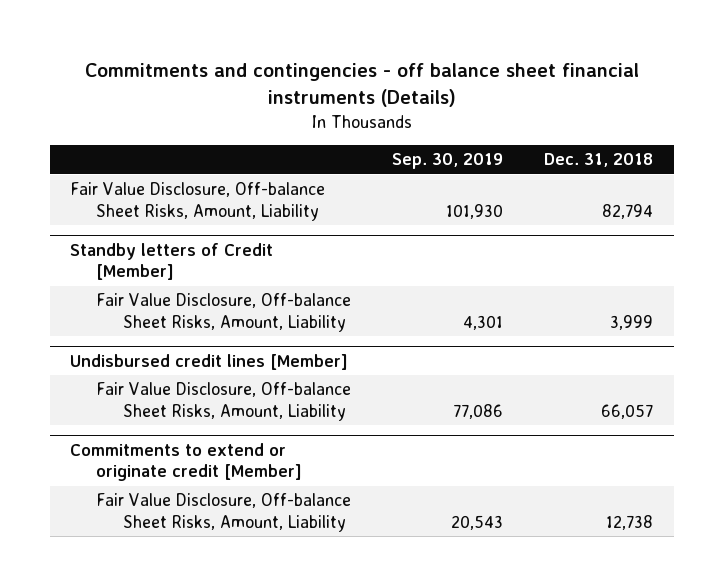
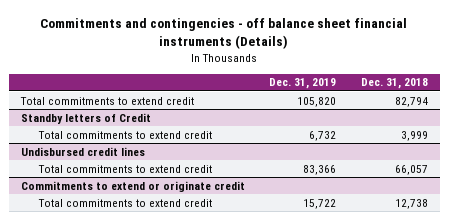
[392,153,504,170] Sep. 30, 2019 -> none
none -> [269,78,337,90] Dec. 31, 2019
[70,182,326,221] Fair Value Disclosure, Off-balance Sheet Risks, Amount, Liability -> [20,96,195,105] Total commitments to extend credit
[70,243,274,281] Standby letters of Credit [Member] -> [21,112,152,124] Standby letters of Credit
[96,293,352,332] Fair Value Disclosure, Off-balance Sheet Risks, Amount, Liability -> [38,130,213,139] Total commitments to extend credit
[70,354,349,371] Undisbursed credit lines [Member] -> [21,146,146,156] Undisbursed credit lines
[96,382,352,421] Fair Value Disclosure, Off-balance Sheet Risks, Amount, Liability -> [38,164,213,173] Total commitments to extend credit
[70,443,303,482] Commitments to extend or originate credit [Member] -> [21,180,246,192] Commitments to extend or originate credit
[96,493,352,532] Fair Value Disclosure, Off-balance Sheet Risks, Amount, Liability -> [38,198,213,207] Total commitments to extend credit

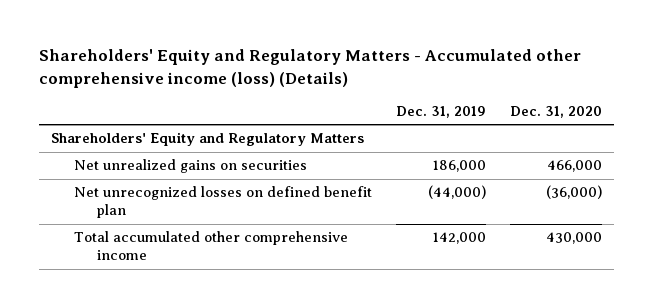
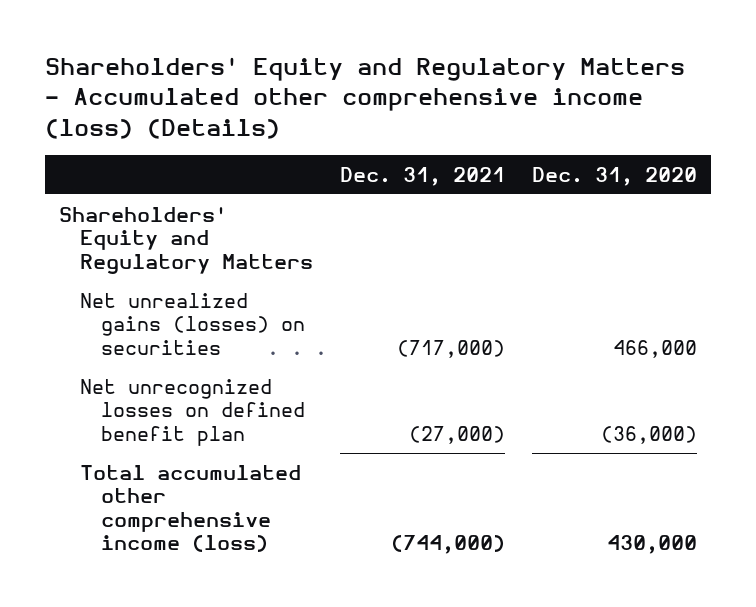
[396,106,487,119] Dec. 31, 2019 -> none
none -> [340,166,506,186] Dec. 31, 2021
[74,159,308,174] Net unrealized gains on securities -> [80,292,306,355] Net unrealized gains (losses) on securities
[74,231,349,261] Total accumulated other comprehensive income -> [80,464,302,553] Total accumulated other comprehensive income (loss)

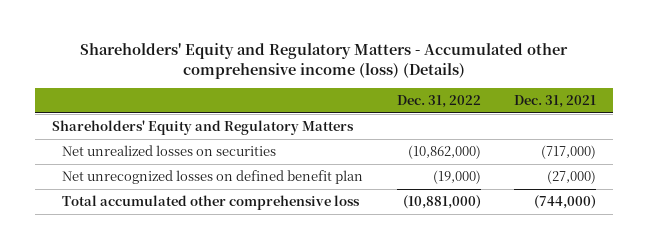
[532,166,698,186] Dec. 31, 2020 -> none
none -> [396,94,481,108] Dec. 31, 2022
[80,292,306,355] Net unrealized gains (losses) on securities -> [62,145,277,157] Net unrealized losses on securities
[80,464,302,553] Total accumulated other comprehensive income (loss) -> [62,195,361,211] Total accumulated other comprehensive loss

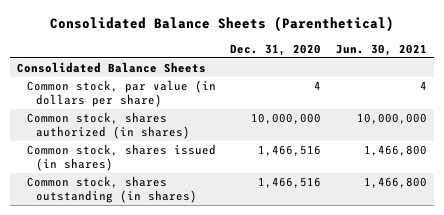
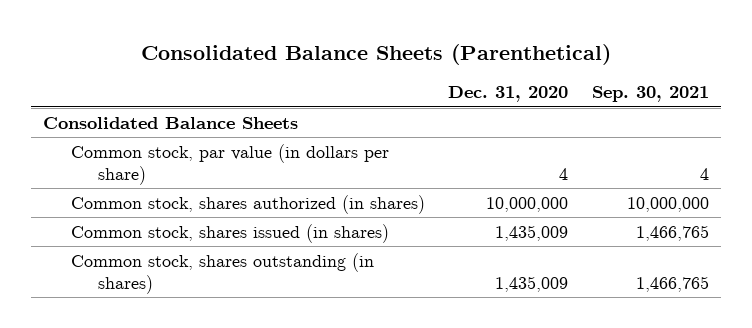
[335,43,427,56] Jun. 30, 2021 -> none
none -> [592,86,710,103] Sep. 30, 2021
[258,145,322,157] 1,466,516 -> [495,224,569,241] 1,435,009
[258,177,322,189] 1,466,516 -> [495,275,569,292] 1,435,009

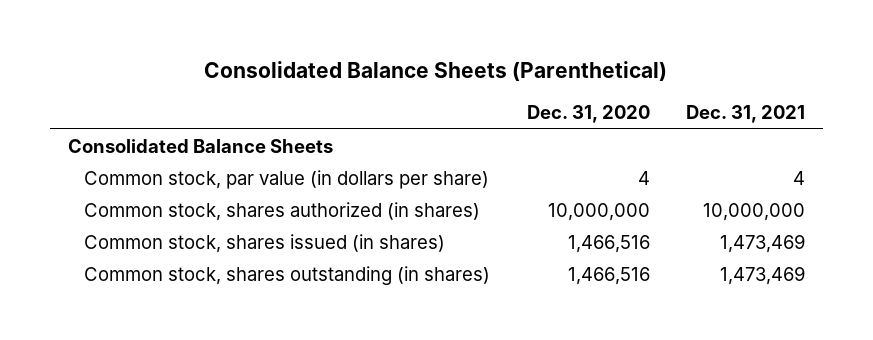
[592,86,710,103] Sep. 30, 2021 -> none
none -> [685,105,805,124] Dec. 31, 2021
[495,224,569,241] 1,435,009 -> [567,234,650,253] 1,466,516
[495,275,569,292] 1,435,009 -> [567,266,650,285] 1,466,516

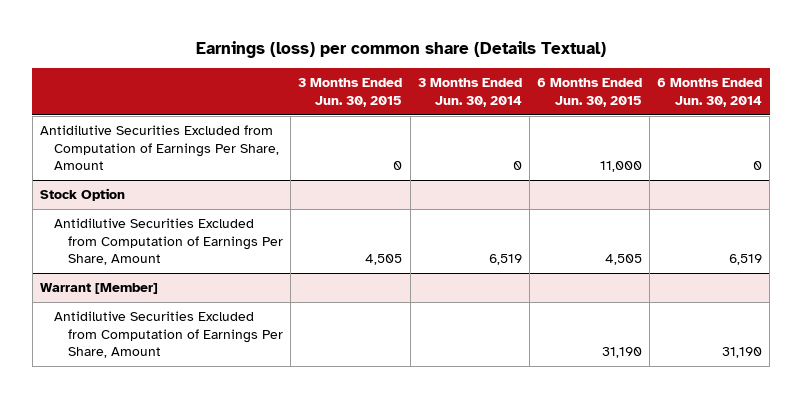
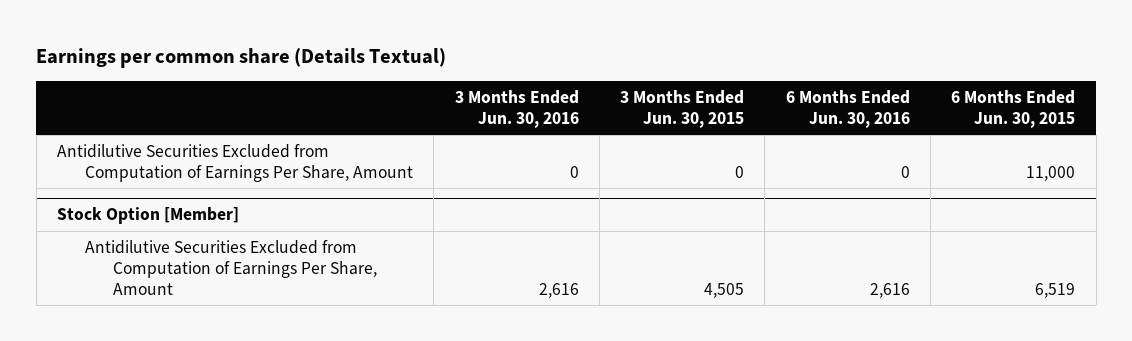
[196,41,607,59] Earnings (loss) per common share (Details Textual) -> [36,48,447,69] Earnings per common share (Details Textual)
[417,78,522,107] 3 Months Ended Jun. 30, 2014 -> none
[657,78,763,107] 6 Months Ended Jun. 30, 2014 -> none
none -> [454,90,579,129] 3 Months Ended Jun. 30, 2016
none -> [785,90,910,129] 6 Months Ended Jun. 30, 2016
[39,283,158,295] Warrant [Member] -> none
[53,311,284,359] Antidilutive Securities Excluded from Computation of Earnings Per Share, Amount -> none
[39,188,125,202] Stock Option -> [56,207,239,225] Stock Option [Member]
[604,254,642,266] 4,505 -> [1035,283,1076,299] 6,519

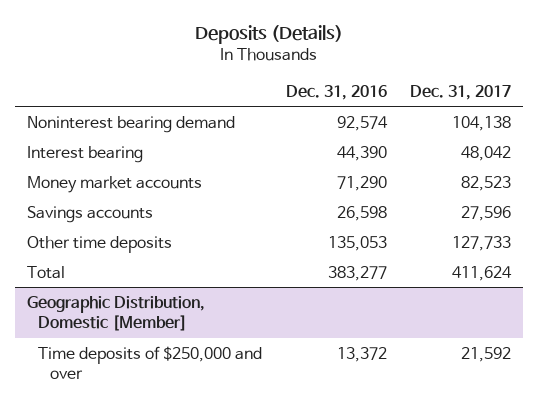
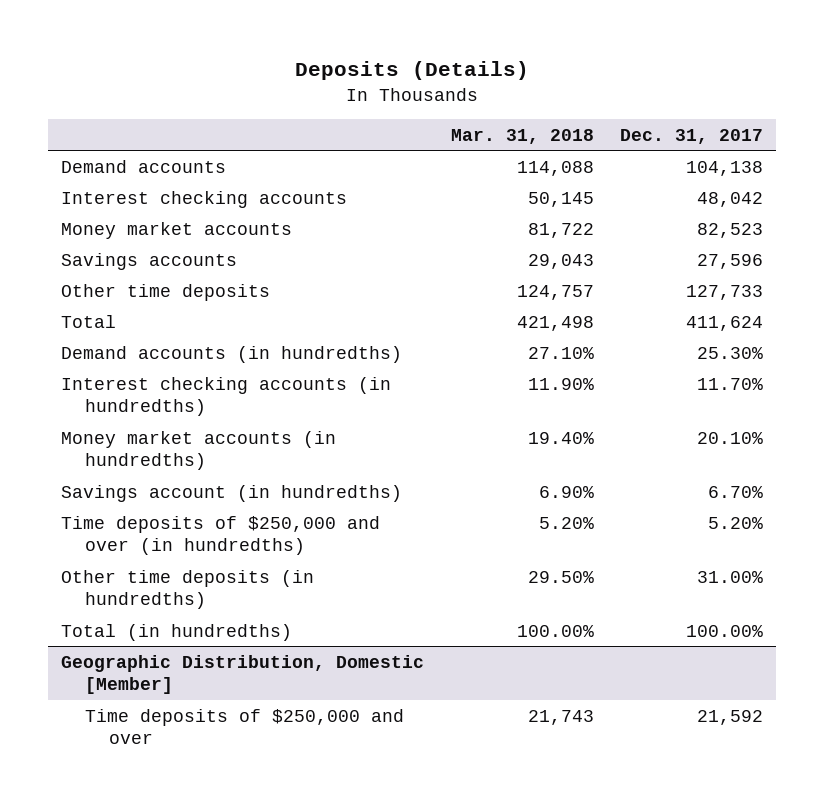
[285,84,387,100] Dec. 31, 2016 -> none
none -> [450,128,594,144] Mar. 31, 2018
[27,115,236,133] Noninterest bearing demand -> [61,159,227,173] Demand accounts
[27,145,144,163] Interest bearing -> [61,190,348,208] Interest checking accounts
none -> [61,345,403,363] Demand accounts (in hundredths)
none -> [61,376,392,417] Interest checking accounts (in hundredths)
none -> [61,430,337,471] Money market accounts (in hundredths)
none -> [61,484,403,502] Savings account (in hundredths)
none -> [61,515,381,556] Time deposits of $250,000 and over (in hundredths)
none -> [61,569,315,610] Other time deposits (in hundredths)
none -> [61,623,293,641] Total (in hundredths)

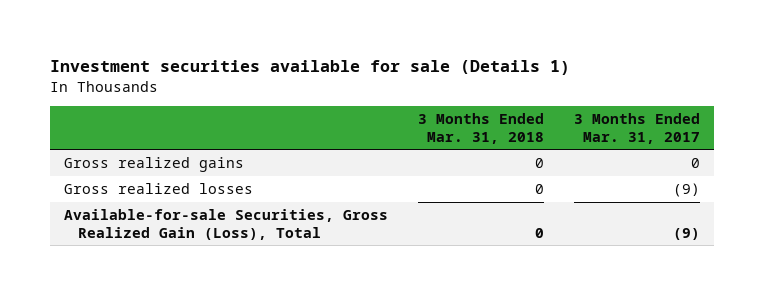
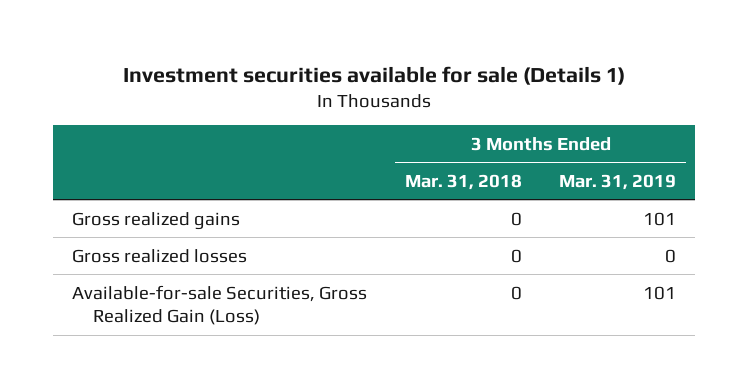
[573,113,700,144] 3 Months Ended Mar. 31, 2017 -> none
none -> [559,173,677,190] Mar. 31, 2019
[64,209,389,240] Available-for-sale Securities, Gross Realized Gain (Loss), Total -> [71,284,367,326] Available-for-sale Securities, Gross Realized Gain (Loss)

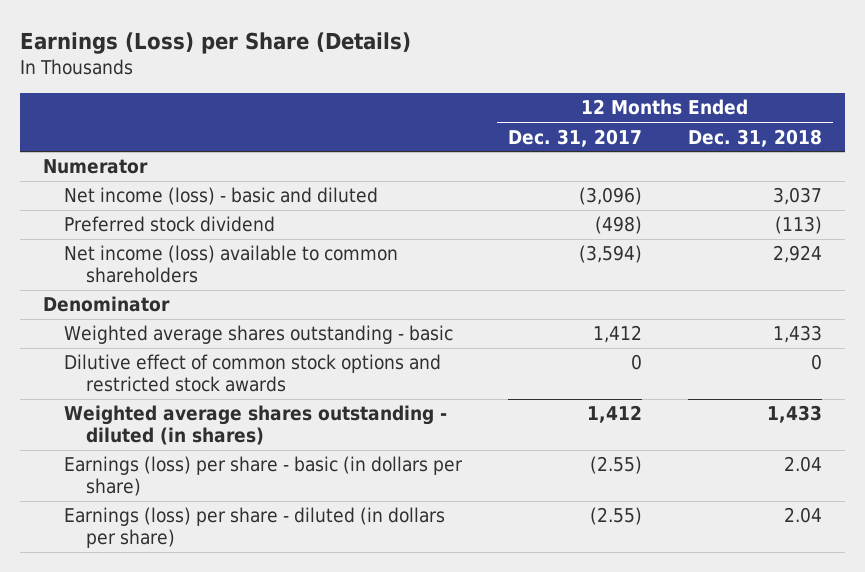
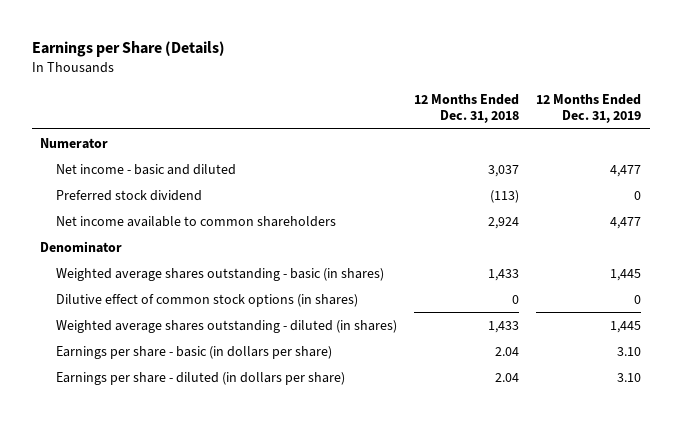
[20,32,412,55] Earnings (Loss) per Share (Details) -> [31,41,225,58] Earnings per Share (Details)
[508,128,643,147] Dec. 31, 2017 -> none
none -> [536,93,642,124] 12 Months Ended Dec. 31, 2019
[64,187,379,206] Net income (loss) - basic and diluted -> [55,163,236,175] Net income - basic and diluted
[64,245,399,284] Net income (loss) available to common shareholders -> [55,215,336,227] Net income available to common shareholders
[64,325,454,345] Weighted average shares outstanding - basic -> [55,267,384,281] Weighted average shares outstanding - basic (in shares)
[64,354,442,393] Dilutive effect of common stock options and restricted stock awards -> [55,293,358,307] Dilutive effect of common stock options (in shares)
[64,456,464,497] Earnings (loss) per share - basic (in dollars per share) -> [55,345,332,359] Earnings per share - basic (in dollars per share)
[64,507,446,549] Earnings (loss) per share - diluted (in dollars per share) -> [55,371,345,385] Earnings per share - diluted (in dollars per share)

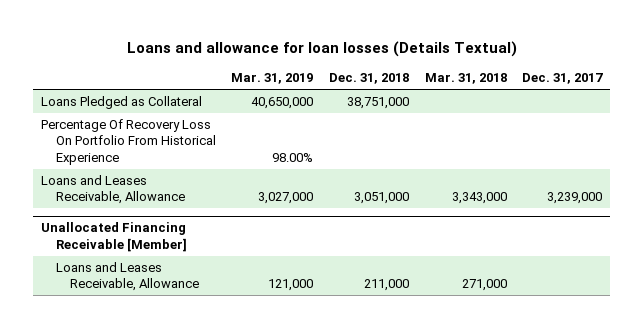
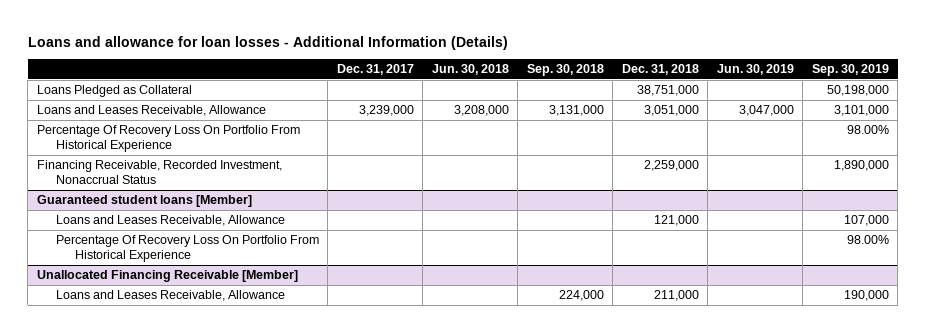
[126,41,517,58] Loans and allowance for loan losses (Details Textual) -> [27,35,508,50] Loans and allowance for loan losses - Additional Information (Details)
[231,73,314,85] Mar. 31, 2019 -> none
[424,73,507,85] Mar. 31, 2018 -> none
none -> [431,64,509,76] Jun. 30, 2018
none -> [526,64,604,77] Sep. 30, 2018
none -> [716,64,794,76] Jun. 30, 2019
none -> [811,64,889,77] Sep. 30, 2019
[41,119,216,165] Percentage Of Recovery Loss On Portfolio From Historical Experience -> [36,125,300,153] Percentage Of Recovery Loss On Portfolio From Historical Experience
none -> [36,160,282,185] Financing Receivable, Recorded Investment, Nonaccrual Status
none -> [36,195,252,208] Guaranteed student loans [Member]
none -> [56,215,286,227] Loans and Leases Receivable, Allowance
none -> [56,235,320,263] Percentage Of Recovery Loss On Portfolio From Historical Experience

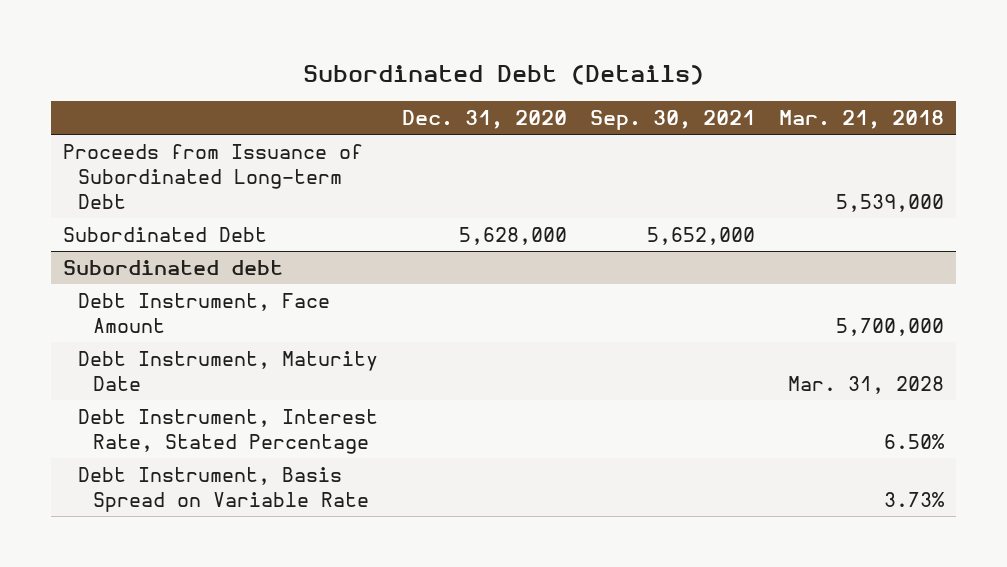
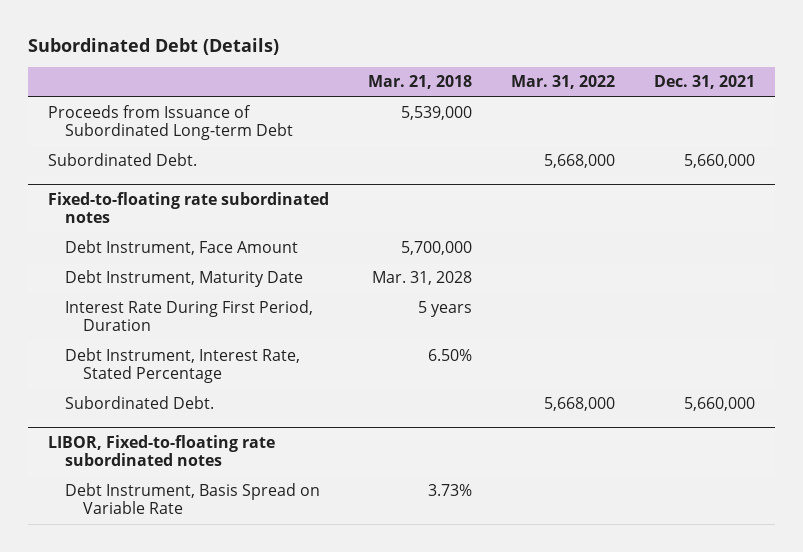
[401,110,567,130] Dec. 31, 2020 -> none
[590,110,756,131] Sep. 30, 2021 -> none
none -> [511,75,616,90] Mar. 31, 2022
none -> [654,75,756,90] Dec. 31, 2021
[63,226,268,242] Subordinated Debt -> [47,153,197,167] Subordinated Debt.
[63,259,284,275] Subordinated debt -> [47,192,329,224] Fixed-to-floating rate subordinated notes
none -> [65,300,314,332] Interest Rate During First Period, Duration
none -> [65,396,215,410] Subordinated Debt.
none -> [47,435,275,467] LIBOR, Fixed-to-floating rate subordinated notes

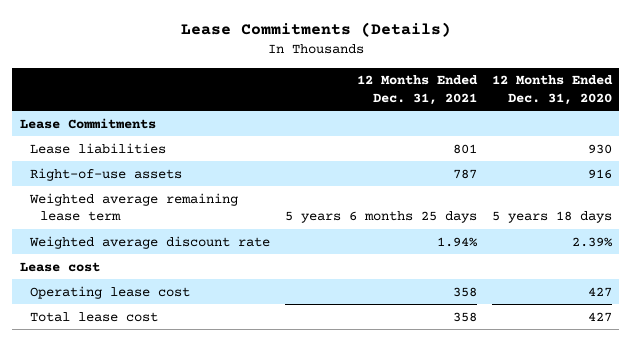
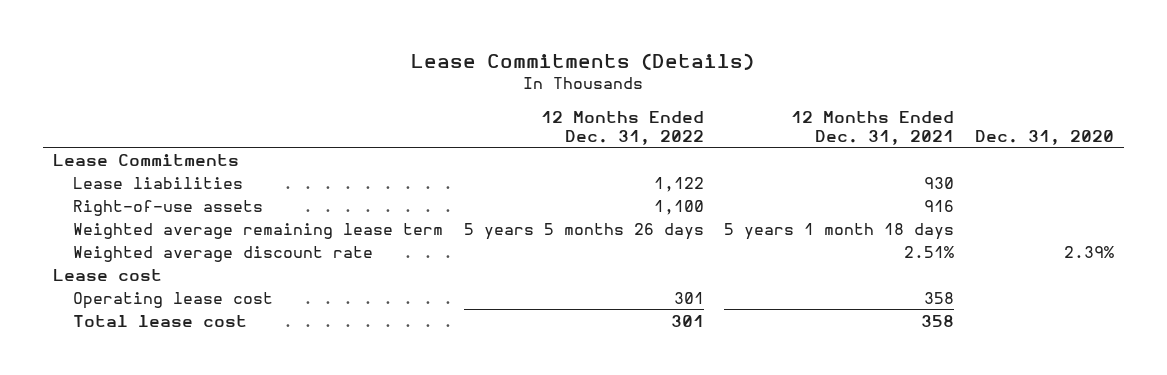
[491,75,613,105] 12 Months Ended Dec. 31, 2020 -> none
none -> [540,111,704,145] 12 Months Ended Dec. 31, 2022
none -> [974,129,1114,145] Dec. 31, 2020
[452,143,477,154] 801 -> [924,176,955,189] 930
[452,168,477,179] 787 -> [924,199,955,212] 916
[284,211,477,224] 5 years 6 months 25 days -> [724,222,955,240] 5 years 1 month 18 days
[436,236,478,247] 1.94% -> [904,245,955,258] 2.51%

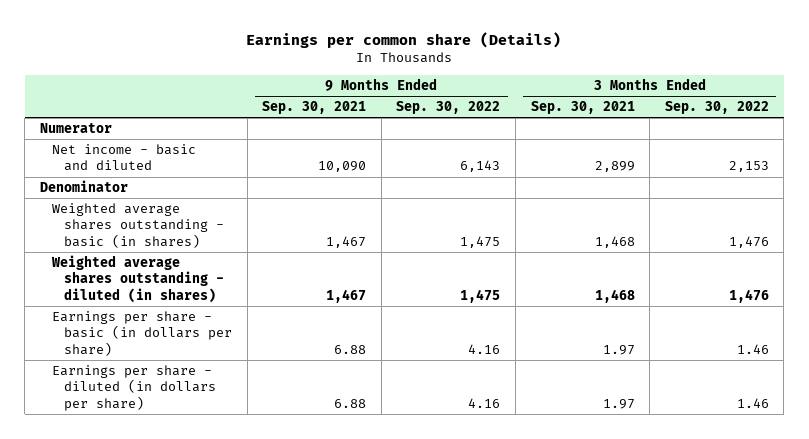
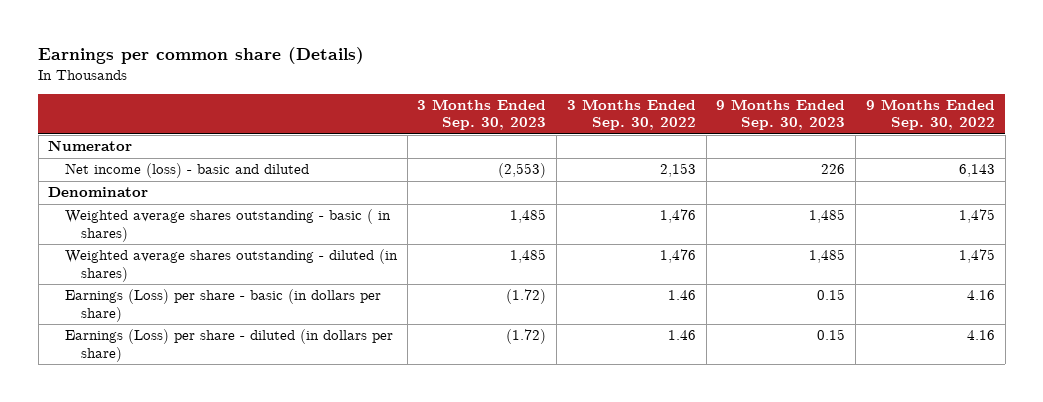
[262,101,367,115] Sep. 30, 2021 -> none
[530,101,635,115] Sep. 30, 2021 -> none
none -> [417,99,547,131] 3 Months Ended Sep. 30, 2023
none -> [716,99,846,131] 9 Months Ended Sep. 30, 2023
[52,144,197,172] Net income - basic and diluted -> [64,163,309,179] Net income (loss) - basic and diluted
[52,203,225,248] Weighted average shares outstanding - basic (in shares) -> [64,209,391,242] Weighted average shares outstanding - basic ( in shares)
[52,311,233,356] Earnings per share - basic (in dollars per share) -> [64,289,381,322] Earnings (Loss) per share - basic (in dollars per share)
[52,365,217,411] Earnings per share - diluted (in dollars per share) -> [64,329,393,362] Earnings (Loss) per share - diluted (in dollars per share)

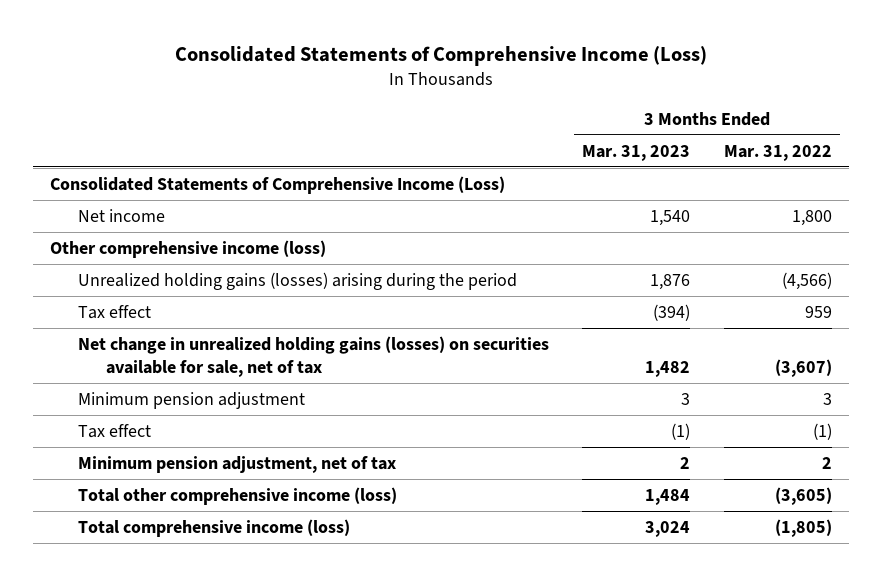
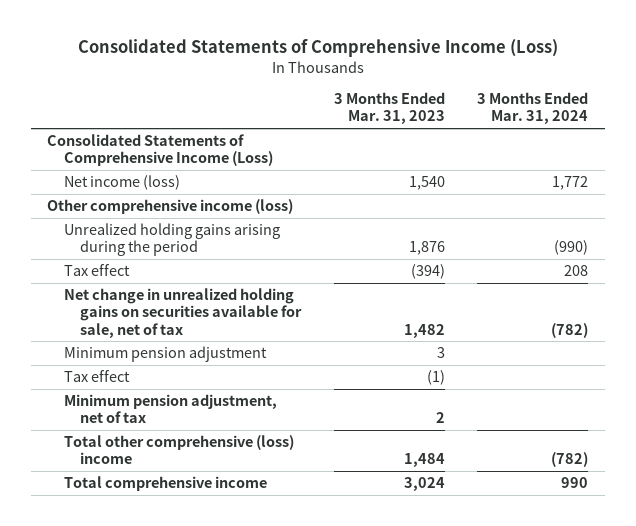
[724,144,833,161] Mar. 31, 2022 -> none
none -> [477,92,589,125] 3 Months Ended Mar. 31, 2024
[77,208,165,222] Net income -> [63,175,180,191] Net income (loss)
[77,271,517,290] Unrealized holding gains (losses) arising during the period -> [63,223,280,257] Unrealized holding gains arising during the period
[77,335,549,377] Net change in unrealized holding gains (losses) on securities available for sale, net of tax -> [63,288,302,338] Net change in unrealized holding gains on securities available for sale, net of tax
[77,486,397,505] Total other comprehensive income (loss) -> [63,435,294,465] Total other comprehensive (loss) income
[77,518,350,537] Total comprehensive income (loss) -> [63,476,267,492] Total comprehensive income

